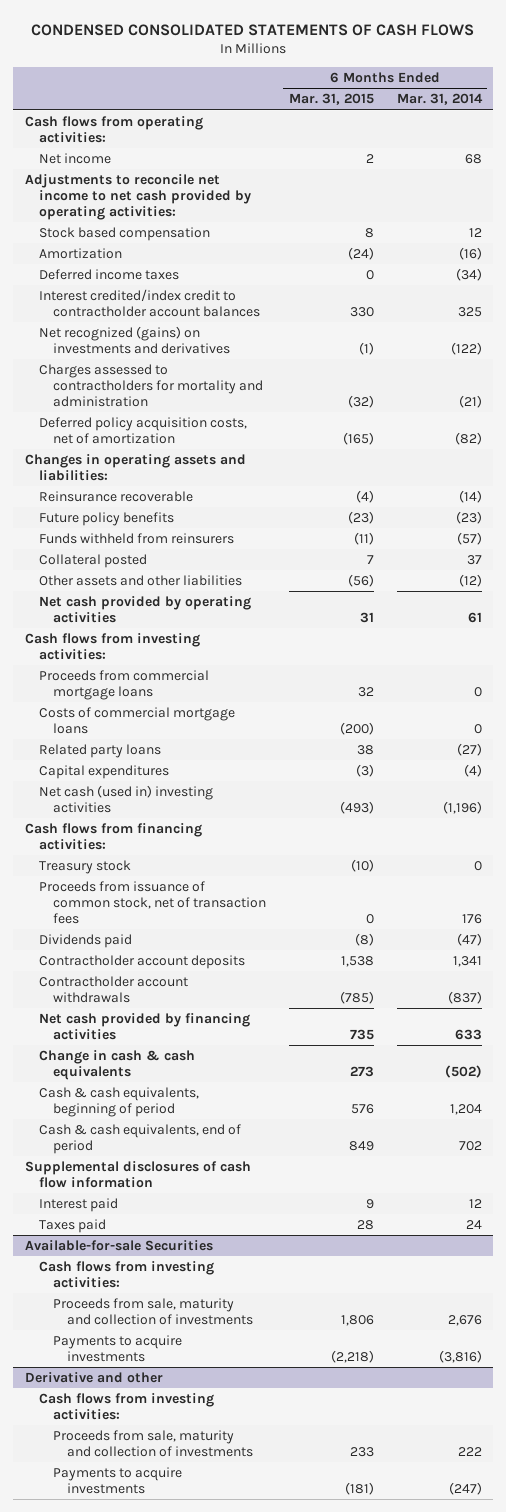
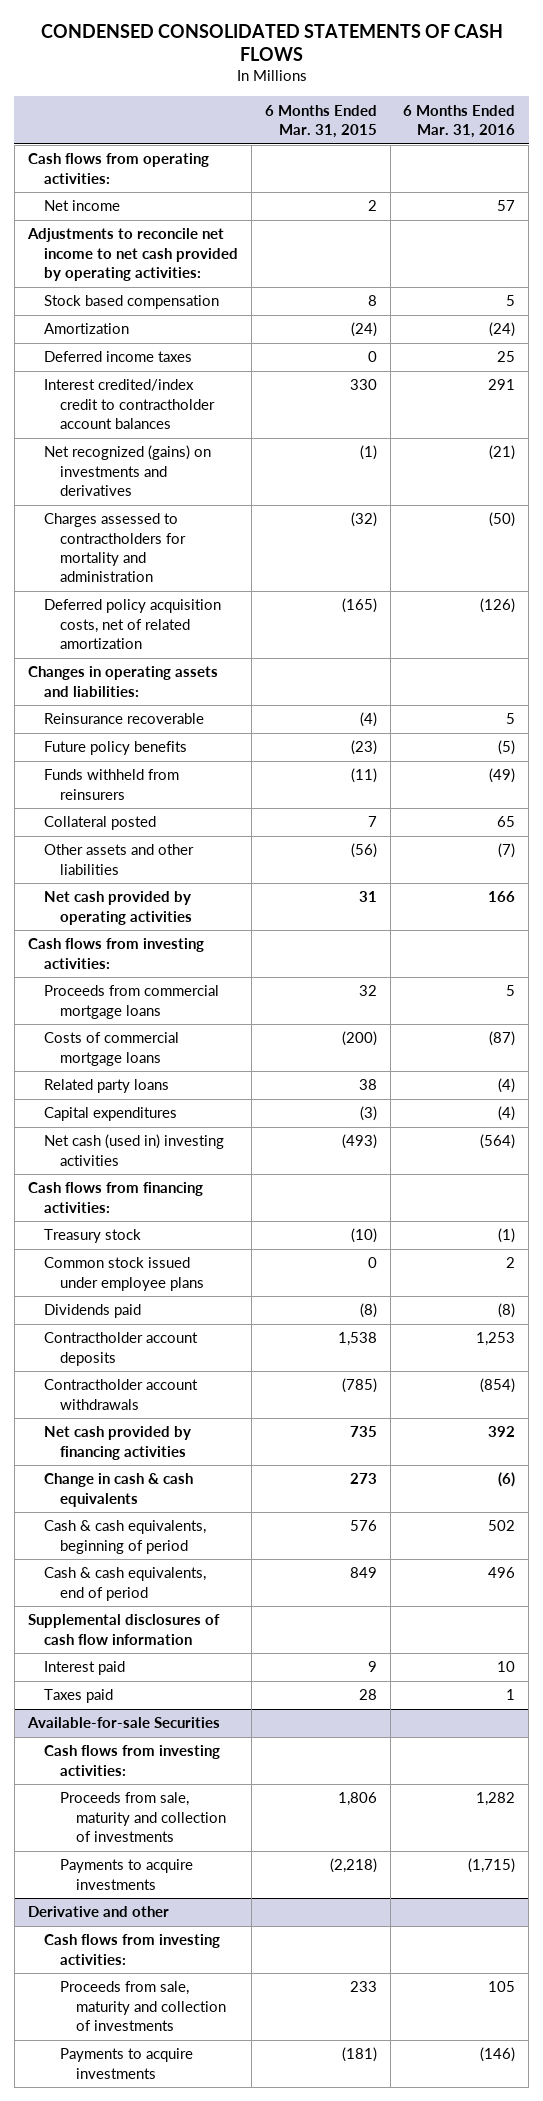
[396,93,483,106] Mar. 31, 2014 -> none
none -> [403,104,516,139] 6 Months Ended Mar. 31, 2016
[38,416,247,444] Deferred policy acquisition costs, net of amortization -> [43,599,221,650] Deferred policy acquisition costs, net of related amortization
[38,880,266,924] Proceeds from issuance of common stock, net of transaction fees -> [43,1257,205,1291] Common stock issued under employee plans

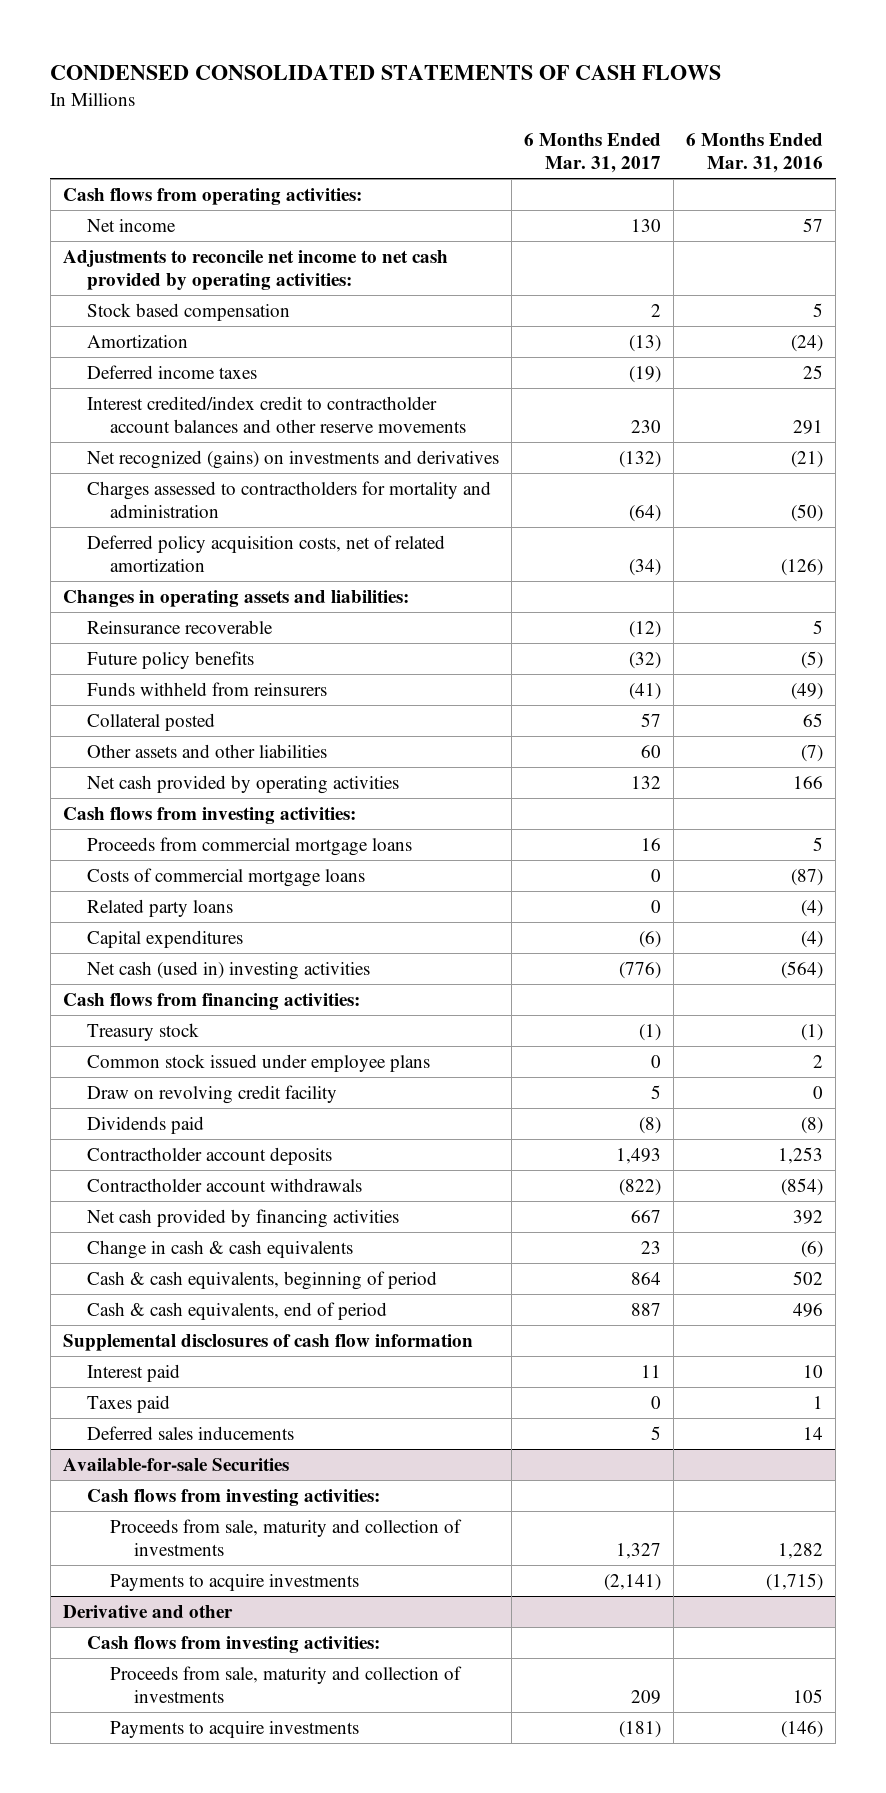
[264,104,377,139] 6 Months Ended Mar. 31, 2015 -> none
none -> [523,133,661,174] 6 Months Ended Mar. 31, 2017
[43,379,216,430] Interest credited/index credit to contractholder account balances -> [86,395,467,433] Interest credited/index credit to contractholder account balances and other reserve movements
none -> [86,1084,337,1104] Draw on revolving credit facility
none -> [86,1425,294,1440] Deferred sales inducements

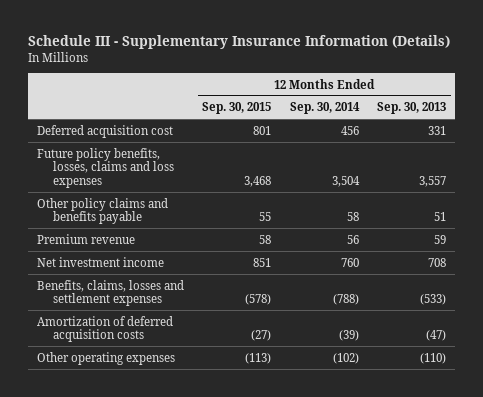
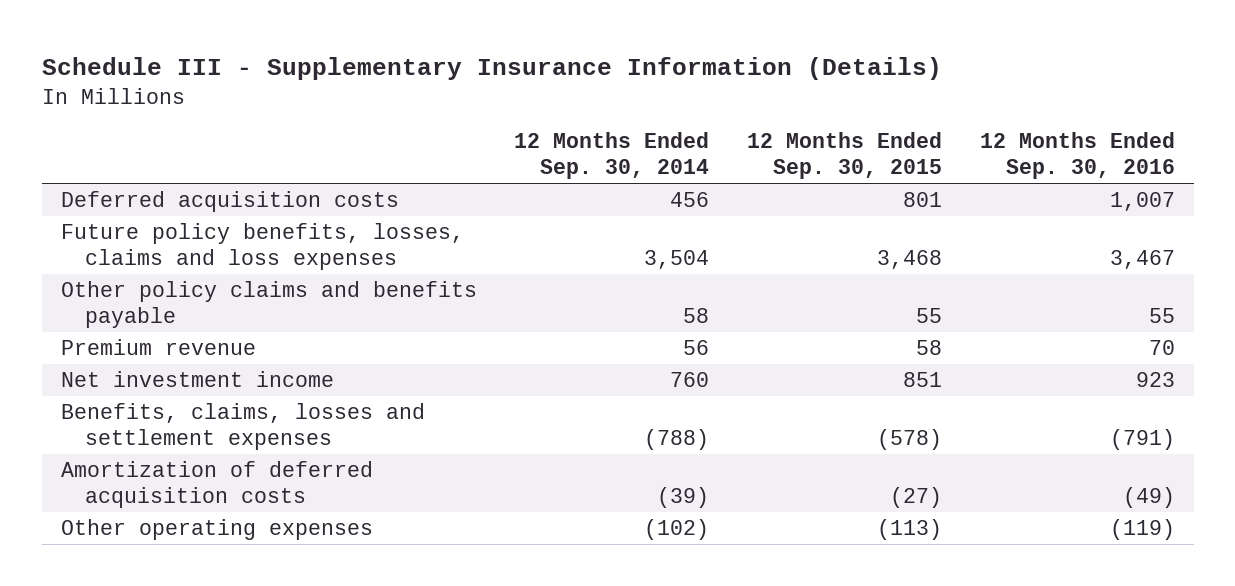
[377,102,447,115] Sep. 30, 2013 -> none
none -> [979,132,1175,180] 12 Months Ended Sep. 30, 2016
[36,124,173,138] Deferred acquisition cost -> [60,191,399,213] Deferred acquisition costs

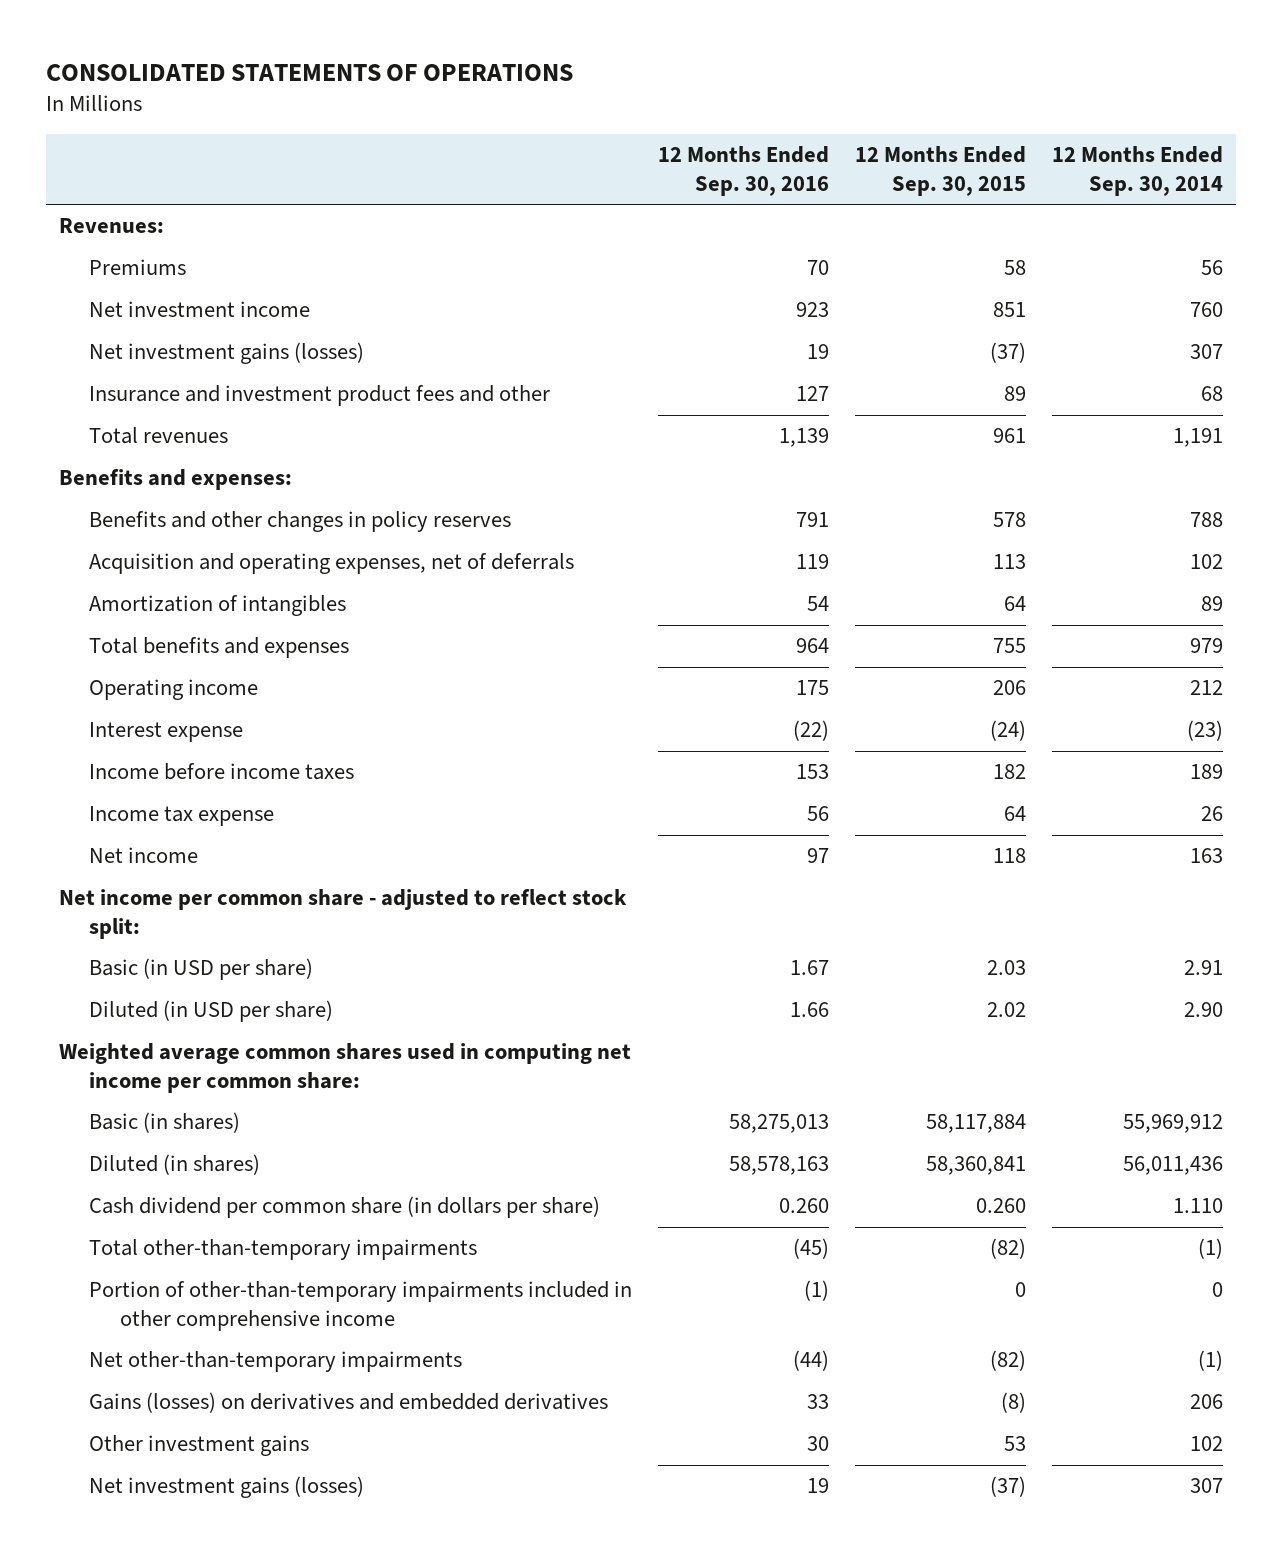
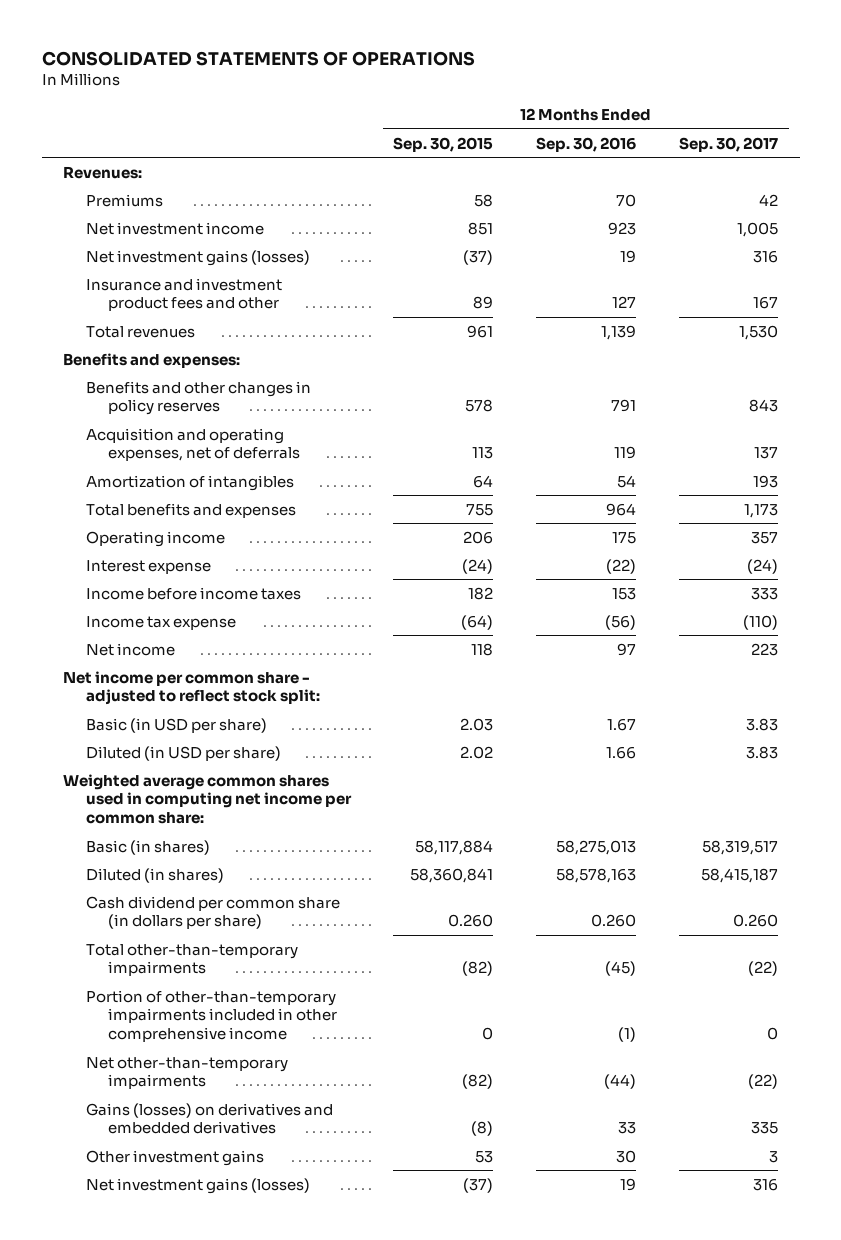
[1052,146,1224,196] 12 Months Ended Sep. 30, 2014 -> none
none -> [679,136,779,152] Sep. 30, 2017
[807,806,830,822] 56 -> [605,614,637,630] (56)
[1004,806,1027,822] 64 -> [461,614,494,630] (64)

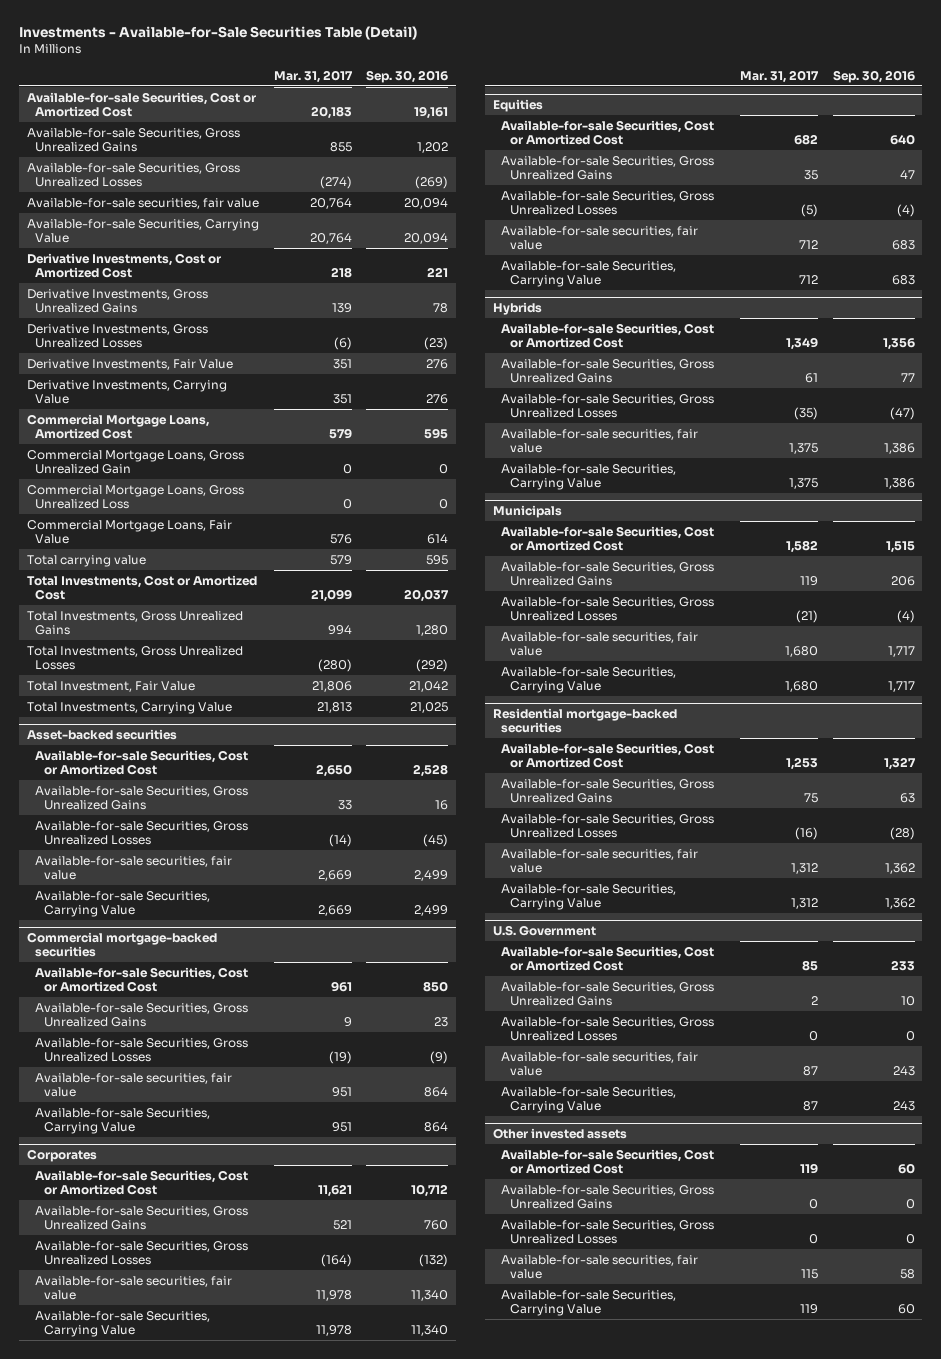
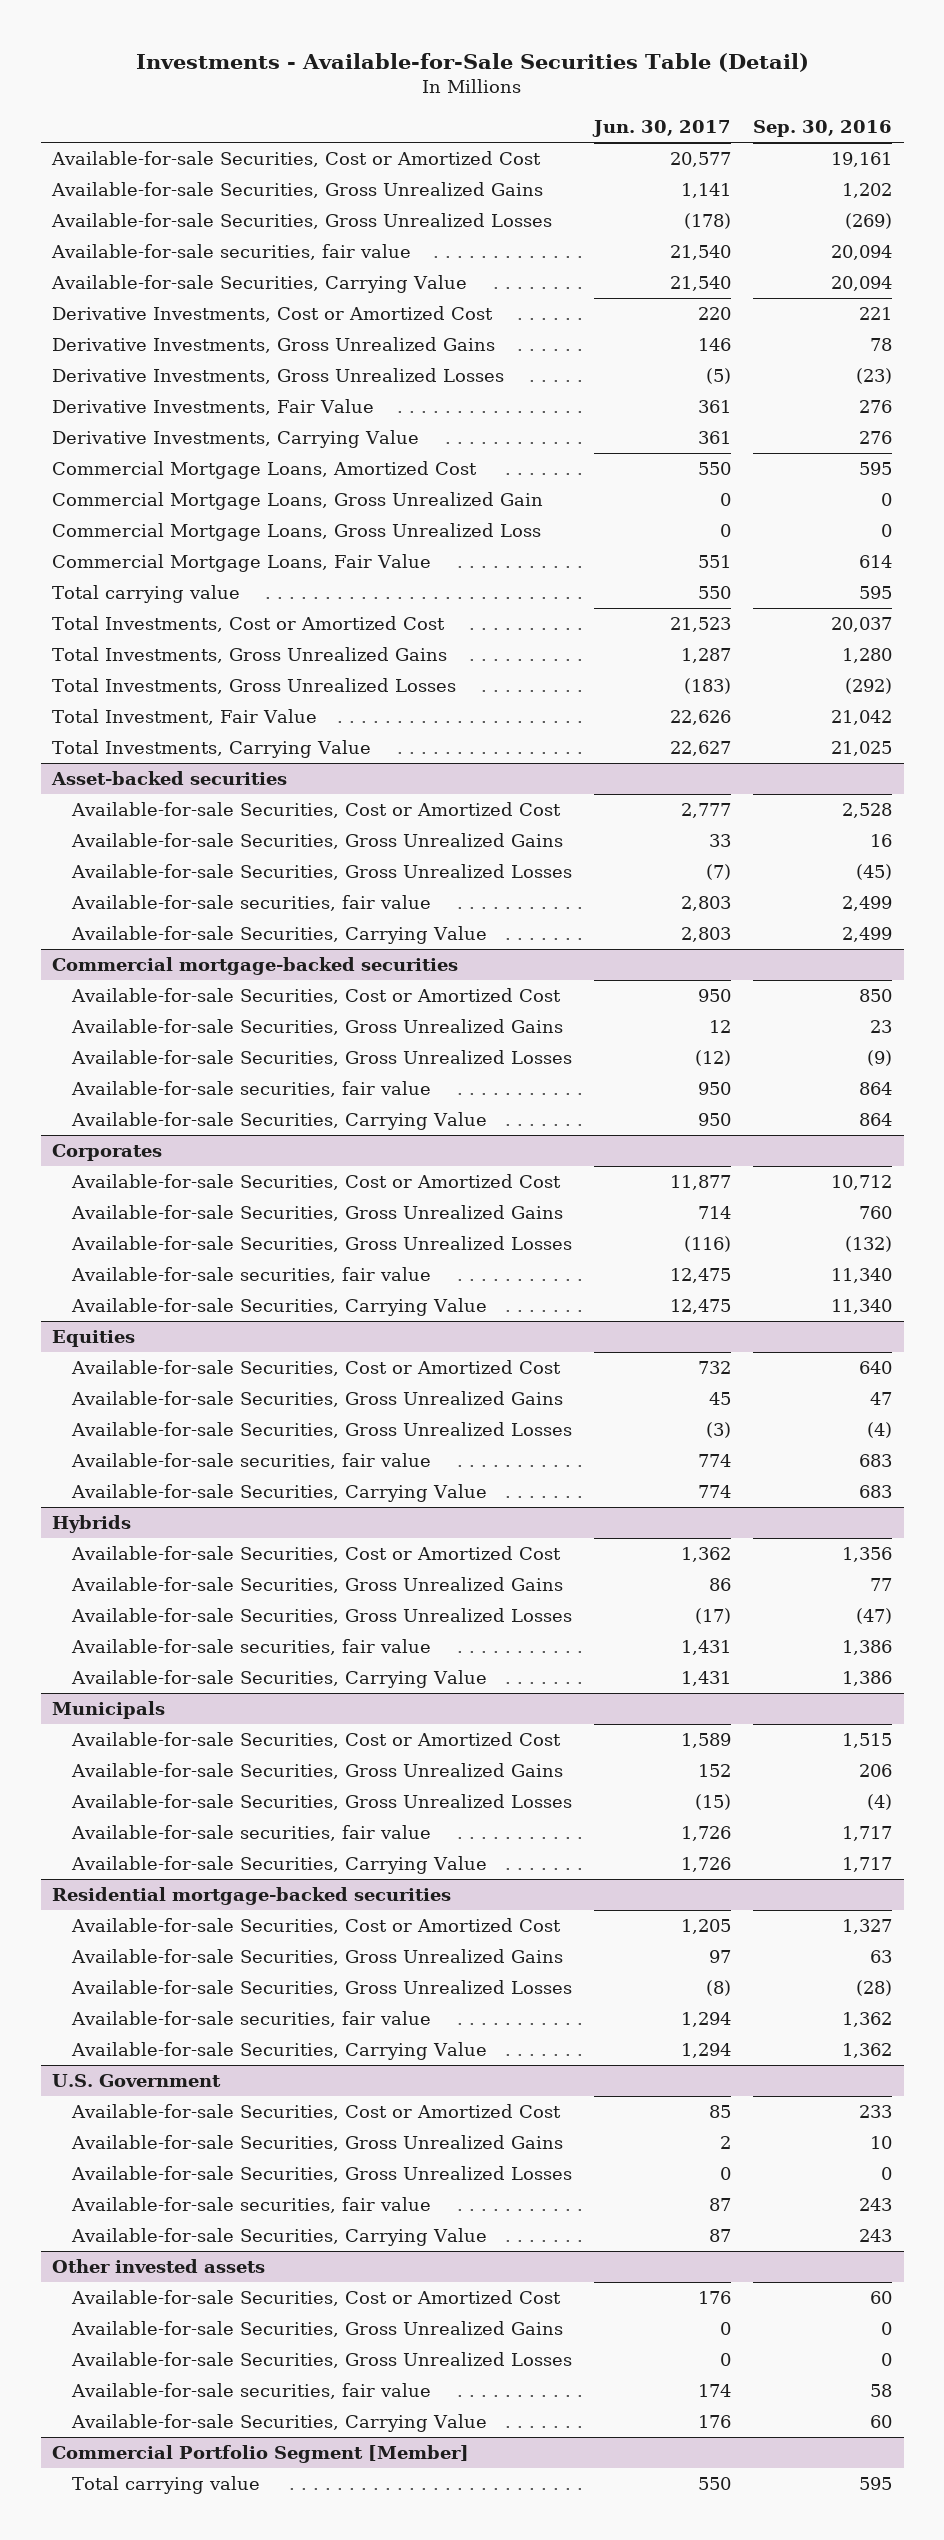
[273,69,353,83] Mar. 31, 2017 -> none
none -> [591,119,731,137] Jun. 30, 2017
none -> [52,2445,470,2464] Commercial Portfolio Segment [Member]
none -> [71,2476,260,2495] Total carrying value

